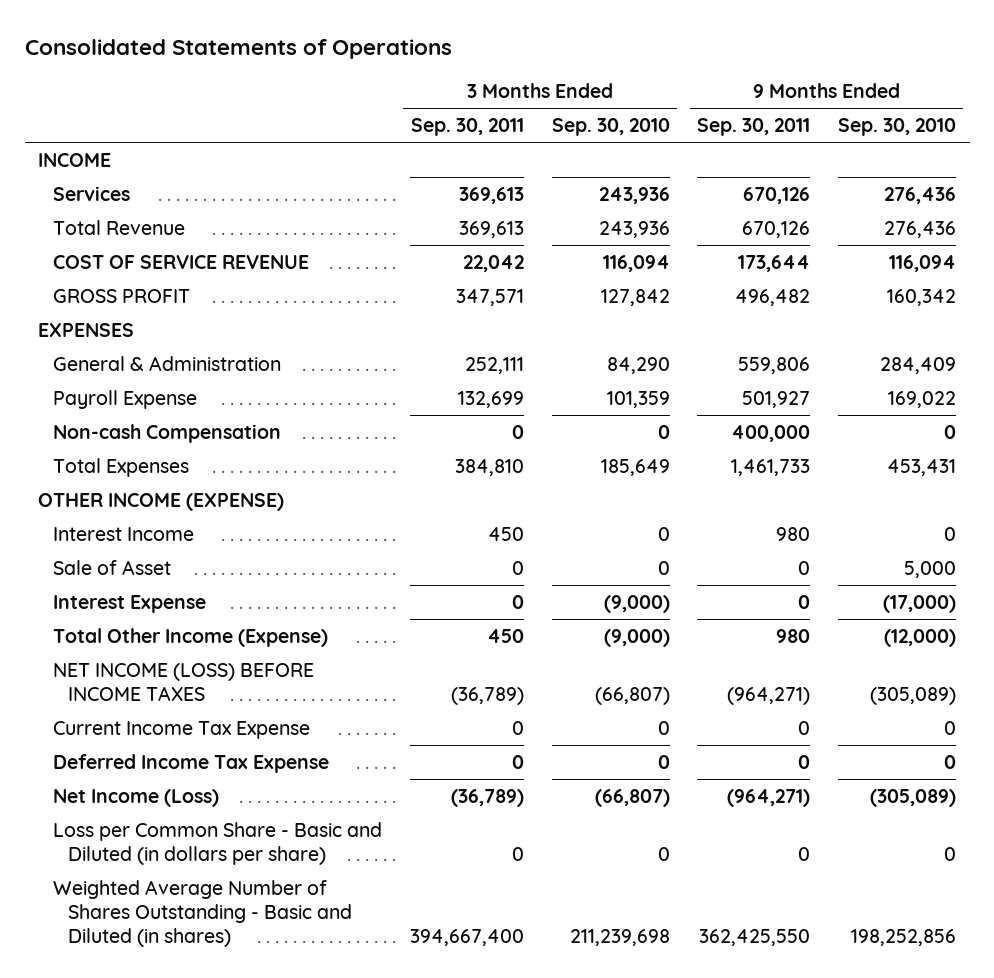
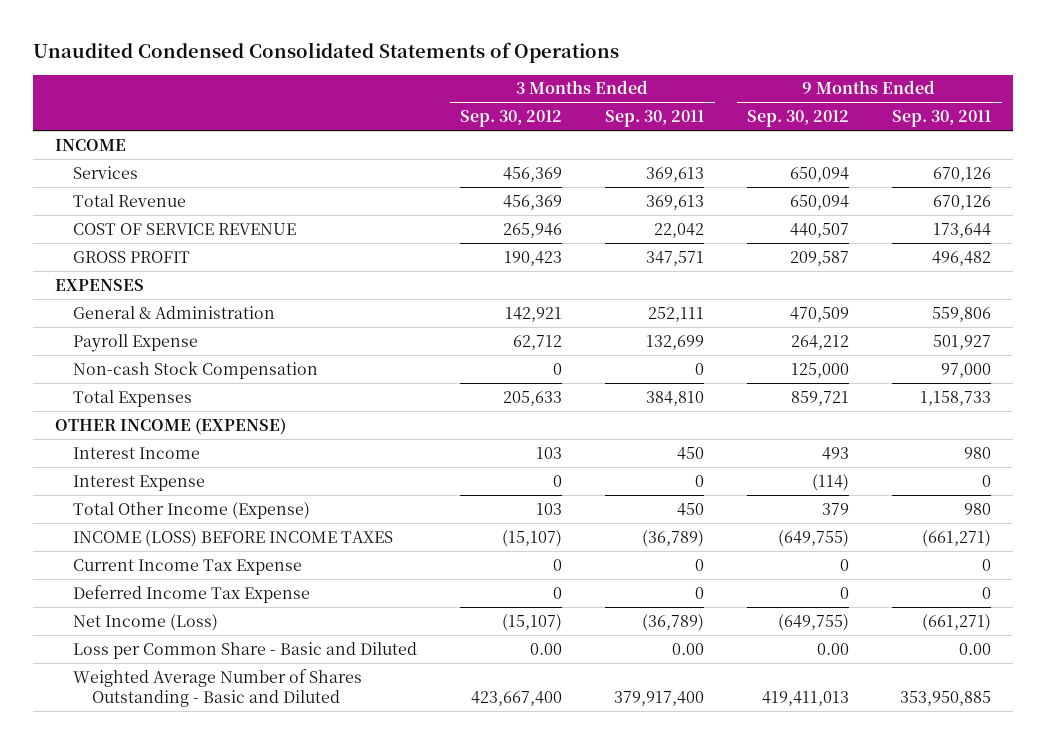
[24,38,452,59] Consolidated Statements of Operations -> [33,42,620,64] Unaudited Condensed Consolidated Statements of Operations
[551,118,670,137] Sep. 30, 2010 -> none
[838,118,957,137] Sep. 30, 2010 -> none
none -> [460,110,563,128] Sep. 30, 2012
none -> [747,110,850,128] Sep. 30, 2012
[53,423,282,443] Non-cash Compensation -> [73,360,319,379] Non-cash Stock Compensation
[731,424,811,442] 400,000 -> [941,362,992,378] 97,000
[731,458,811,476] 1,461,733 -> [920,390,992,406] 1,158,733
[53,559,172,575] Sale of Asset -> none
[53,662,315,702] NET INCOME (LOSS) BEFORE INCOME TAXES -> [73,529,394,547] INCOME (LOSS) BEFORE INCOME TAXES
[727,687,811,706] (964,271) -> [922,529,992,547] (661,271)
[727,788,811,807] (964,271) -> [922,613,992,631] (661,271)
[53,821,383,866] Loss per Common Share - Basic and Diluted (in dollars per share) -> [73,641,418,659] Loss per Common Share - Basic and Diluted
[511,847,524,862] 0 -> [672,642,705,655] 0.00
[798,847,811,862] 0 -> [959,642,992,655] 0.00
[53,879,353,948] Weighted Average Number of Shares Outstanding - Basic and Diluted (in shares) -> [73,668,363,707] Weighted Average Number of Shares Outstanding - Basic and Diluted
[409,929,524,947] 394,667,400 -> [614,690,705,706] 379,917,400
[699,929,811,947] 362,425,550 -> [900,690,992,706] 353,950,885

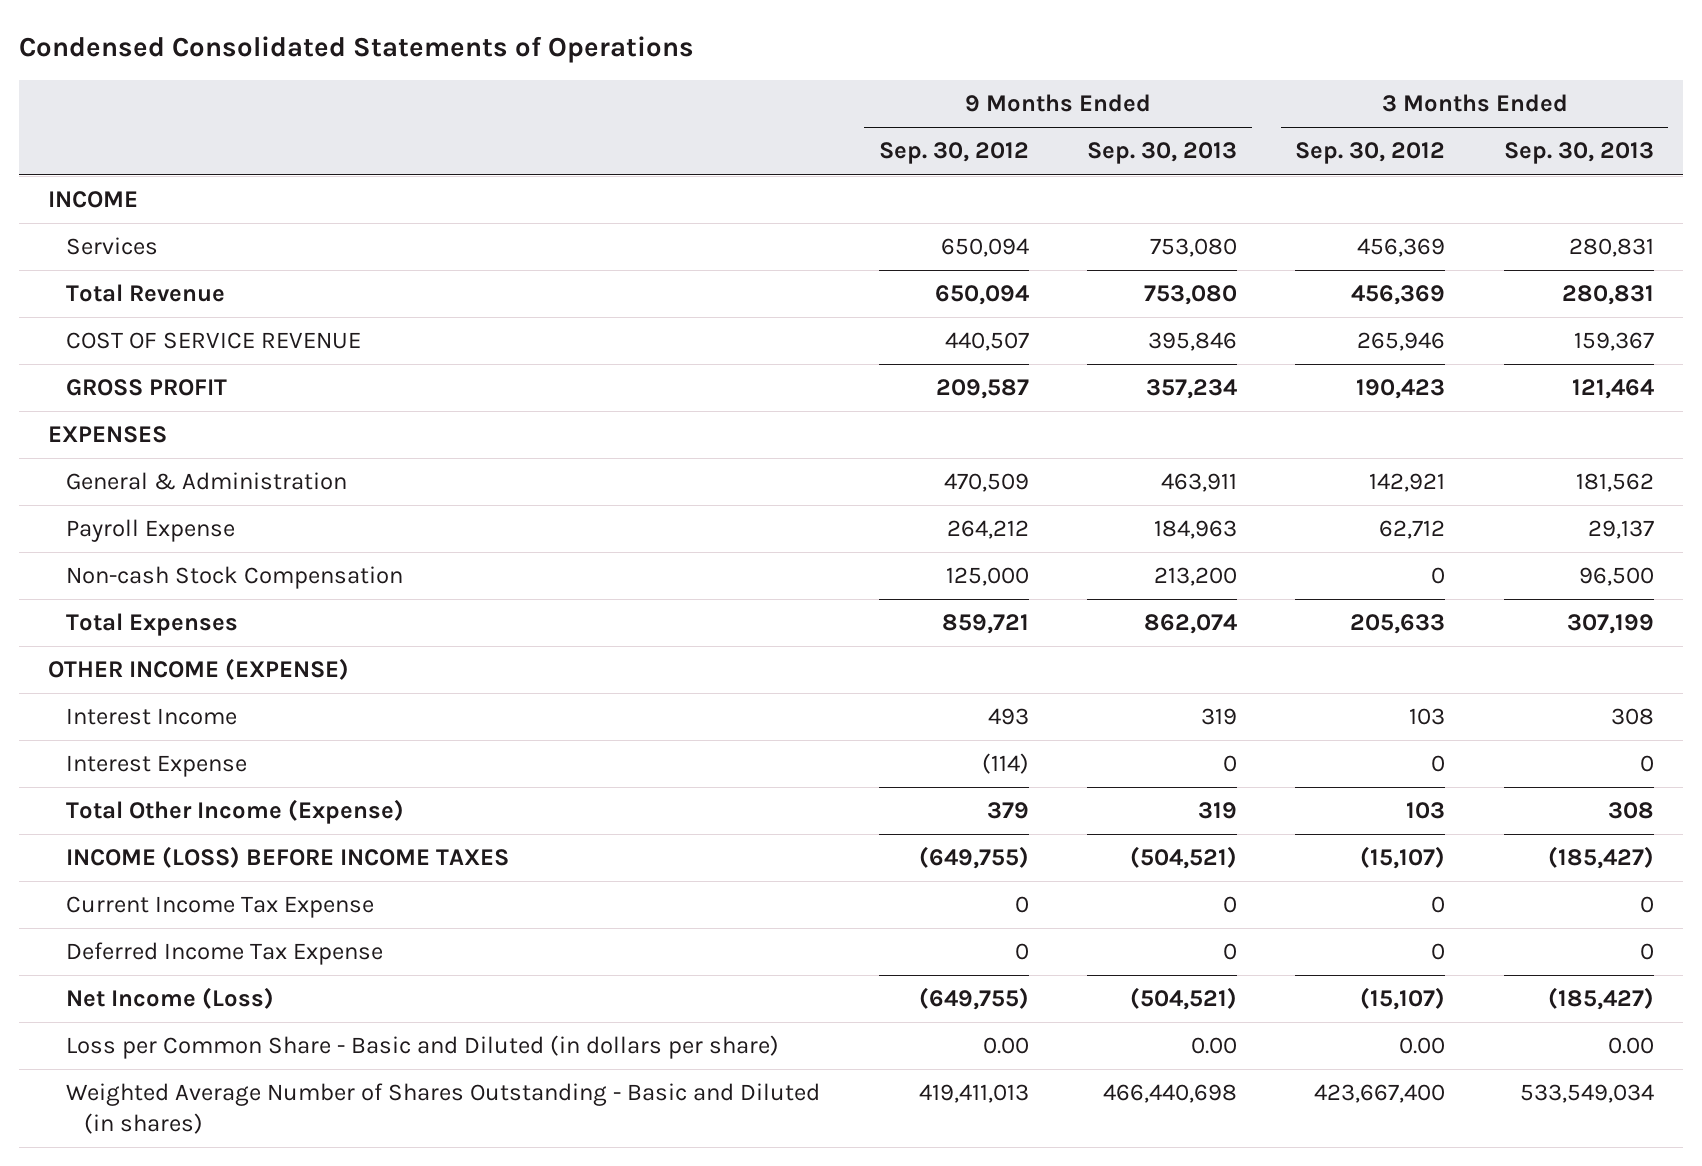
[33,42,620,64] Unaudited Condensed Consolidated Statements of Operations -> [19,36,695,64] Condensed Consolidated Statements of Operations
[605,110,705,128] Sep. 30, 2011 -> none
[892,110,992,128] Sep. 30, 2011 -> none
none -> [1087,142,1238,165] Sep. 30, 2013
none -> [1503,142,1654,165] Sep. 30, 2013
[73,641,418,659] Loss per Common Share - Basic and Diluted -> [66,1035,780,1060] Loss per Common Share - Basic and Diluted (in dollars per share)
[73,668,363,707] Weighted Average Number of Shares Outstanding - Basic and Diluted -> [66,1083,821,1134] Weighted Average Number of Shares Outstanding - Basic and Diluted (in shares)

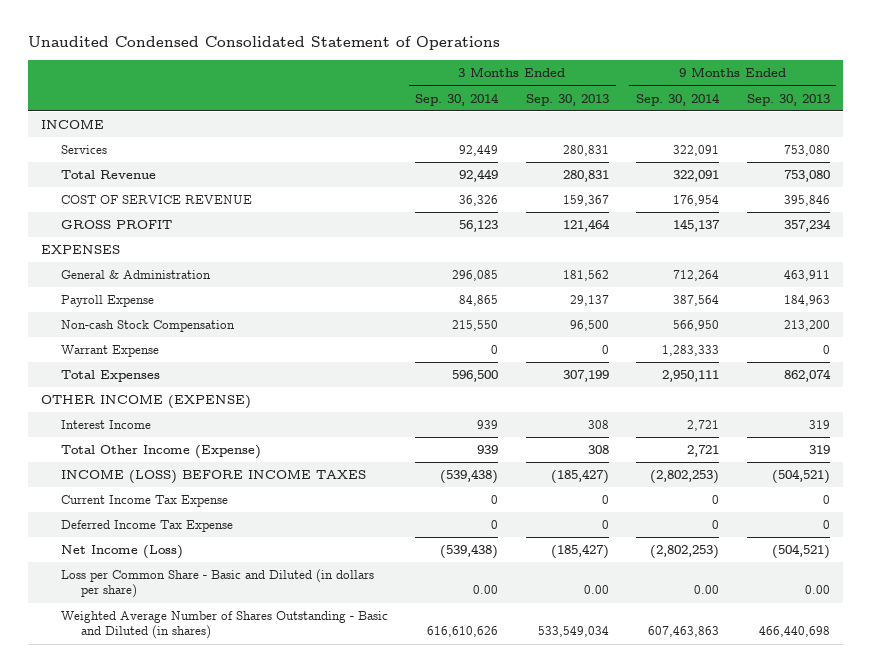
[19,36,695,64] Condensed Consolidated Statements of Operations -> [27,36,500,51] Unaudited Condensed Consolidated Statement of Operations
[878,142,1029,165] Sep. 30, 2012 -> none
[1295,142,1446,165] Sep. 30, 2012 -> none
none -> [415,92,500,106] Sep. 30, 2014
none -> [636,92,721,106] Sep. 30, 2014
none -> [61,345,160,358] Warrant Expense
[66,755,248,778] Interest Expense -> none

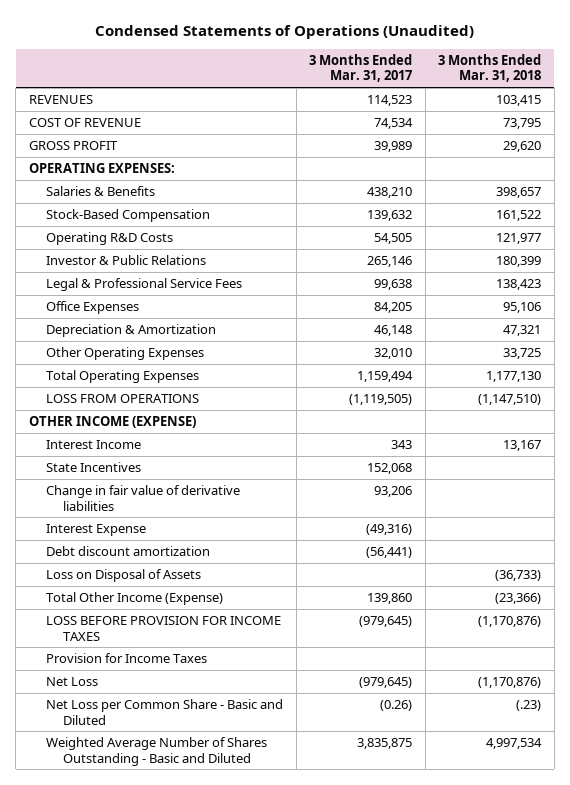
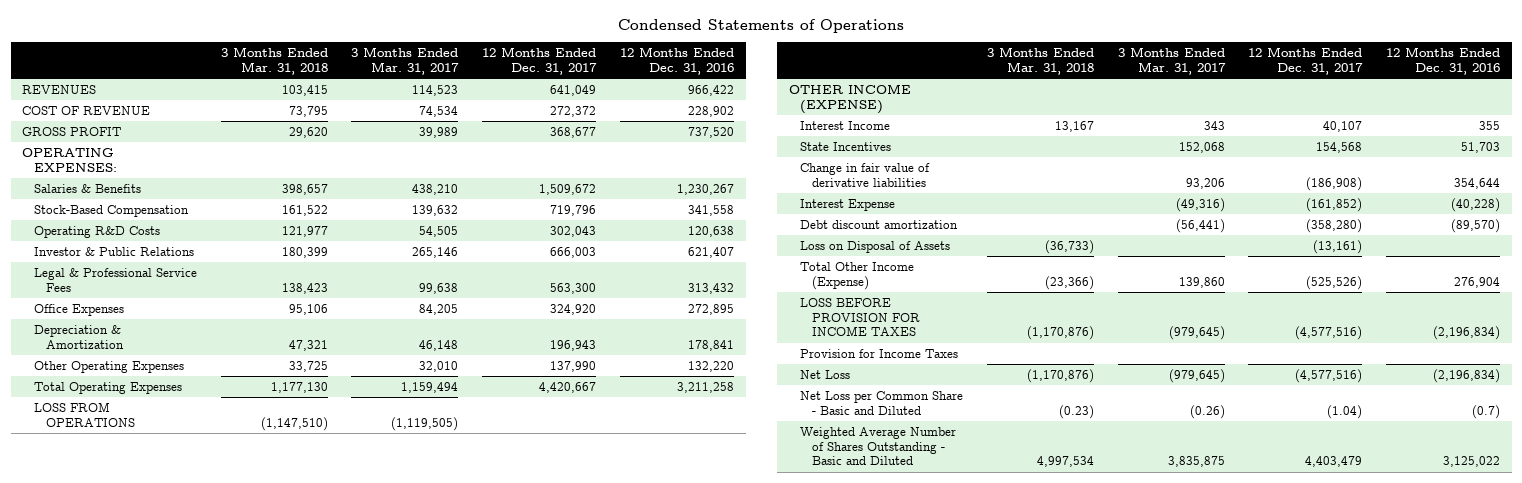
[95,24,475,39] Condensed Statements of Operations (Unaudited) -> [618,18,905,33] Condensed Statements of Operations
none -> [482,47,598,75] 12 Months Ended Dec. 31, 2017
none -> [619,47,734,75] 12 Months Ended Dec. 31, 2016
[516,700,542,712] (.23) -> [1059,404,1095,419] (0.23)

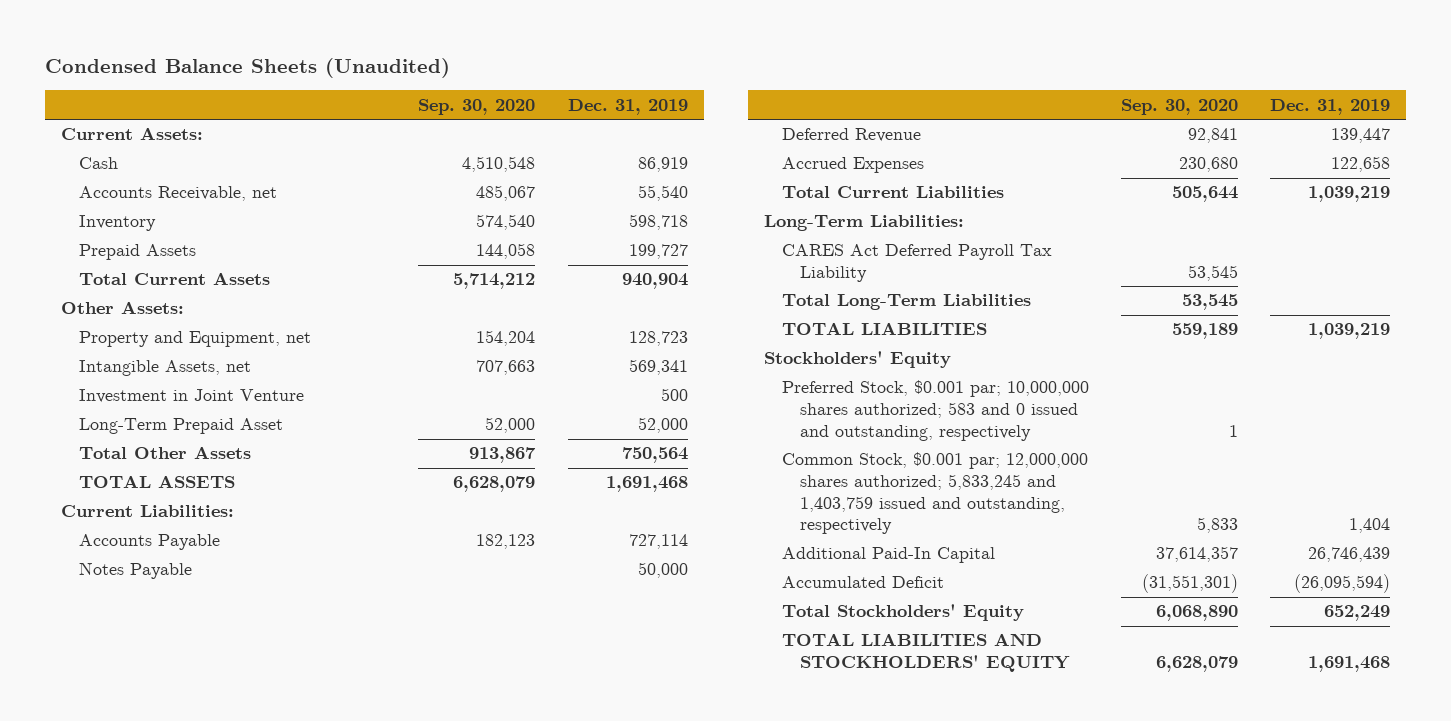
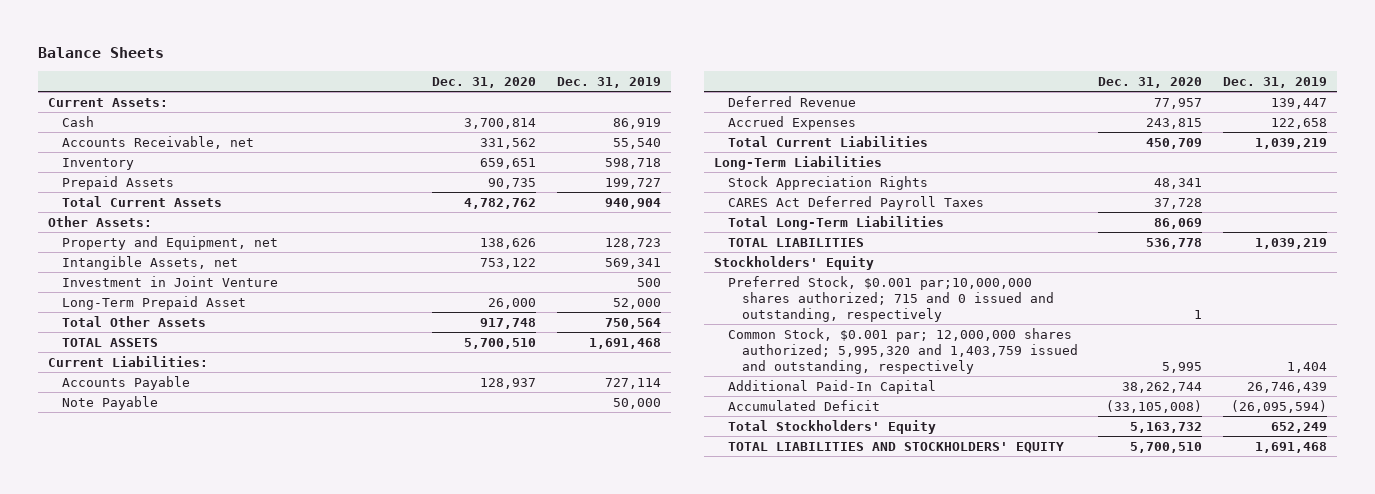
[45,57,451,78] Condensed Balance Sheets (Unaudited) -> [37,46,164,58] Balance Sheets
[418,98,536,115] Sep. 30, 2020 -> none
none -> [432,76,537,88] Dec. 31, 2020
[79,562,193,580] Notes Payable -> [61,395,158,410] Note Payable
[763,215,964,232] Long-Term Liabilities: -> [714,155,883,170] Long-Term Liabilities
none -> [727,175,928,190] Stock Appreciation Rights
[781,244,1052,283] CARES Act Deferred Payroll Tax Liability -> [727,195,984,210] CARES Act Deferred Payroll Taxes
[781,380,1089,441] Preferred Stock, $0.001 par; 10,000,000 shares authorized; 583 and 0 issued and outstanding, respectively -> [727,275,1054,322] Preferred Stock, $0.001 par;10,000,000 shares authorized; 715 and 0 issued and outstanding, respectively
[781,452,1088,535] Common Stock, $0.001 par; 12,000,000 shares authorized; 5,833,245 and 1,403,759 issued and outstanding, respectively -> [727,327,1078,374] Common Stock, $0.001 par; 12,000,000 shares authorized; 5,995,320 and 1,403,759 issued and outstanding, respectively

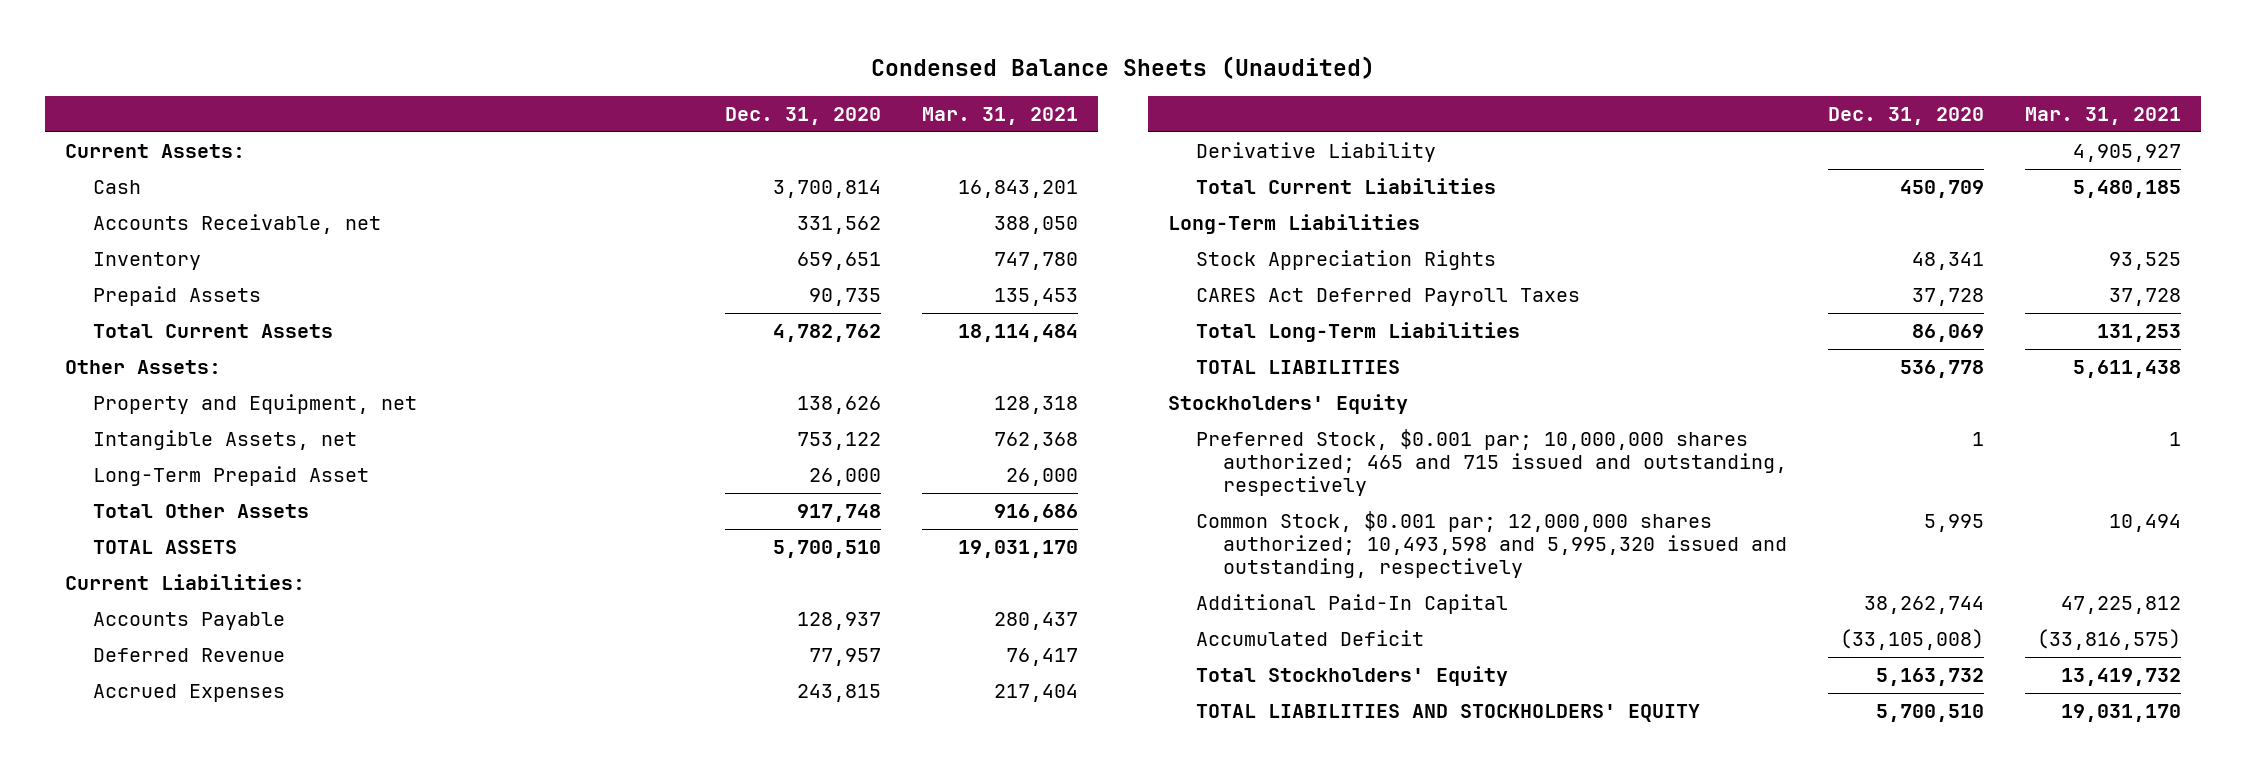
[37,46,164,58] Balance Sheets -> [870,56,1375,80] Condensed Balance Sheets (Unaudited)
[556,76,661,88] Dec. 31, 2019 -> none
none -> [921,107,1078,126] Mar. 31, 2021
[61,275,278,287] Investment in Joint Venture -> none
[61,395,158,410] Note Payable -> none
none -> [1195,142,1436,163] Derivative Liability
[727,275,1054,322] Preferred Stock, $0.001 par;10,000,000 shares authorized; 715 and 0 issued and outstanding, respectively -> [1195,429,1788,497] Preferred Stock, $0.001 par; 10,000,000 shares authorized; 465 and 715 issued and outstanding, respectively
[727,327,1078,374] Common Stock, $0.001 par; 12,000,000 shares authorized; 5,995,320 and 1,403,759 issued and outstanding, respectively -> [1195,511,1788,579] Common Stock, $0.001 par; 12,000,000 shares authorized; 10,493,598 and 5,995,320 issued and outstanding, respectively

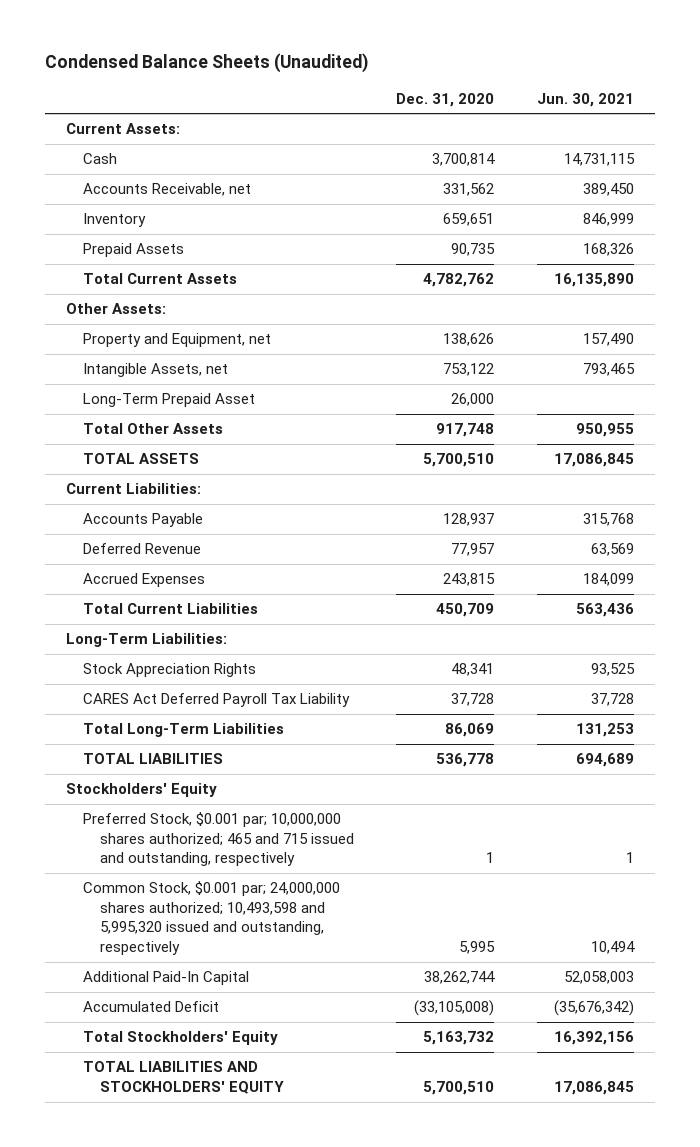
[921,107,1078,126] Mar. 31, 2021 -> none
none -> [536,92,634,107] Jun. 30, 2021
[1195,142,1436,163] Derivative Liability -> none
[1168,214,1421,235] Long-Term Liabilities -> [66,633,228,648] Long-Term Liabilities:
[1195,288,1580,307] CARES Act Deferred Payroll Taxes -> [82,693,350,708] CARES Act Deferred Payroll Tax Liability
[1195,511,1788,579] Common Stock, $0.001 par; 12,000,000 shares authorized; 10,493,598 and 5,995,320 issued and outstanding, respectively -> [82,881,340,955] Common Stock, $0.001 par; 24,000,000 shares authorized; 10,493,598 and 5,995,320 issued and outstanding, respectively

